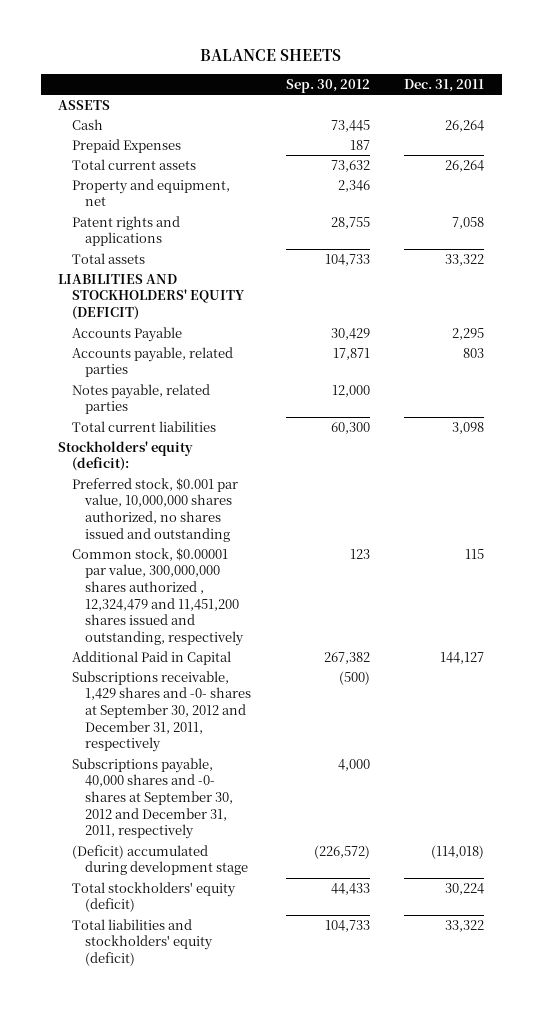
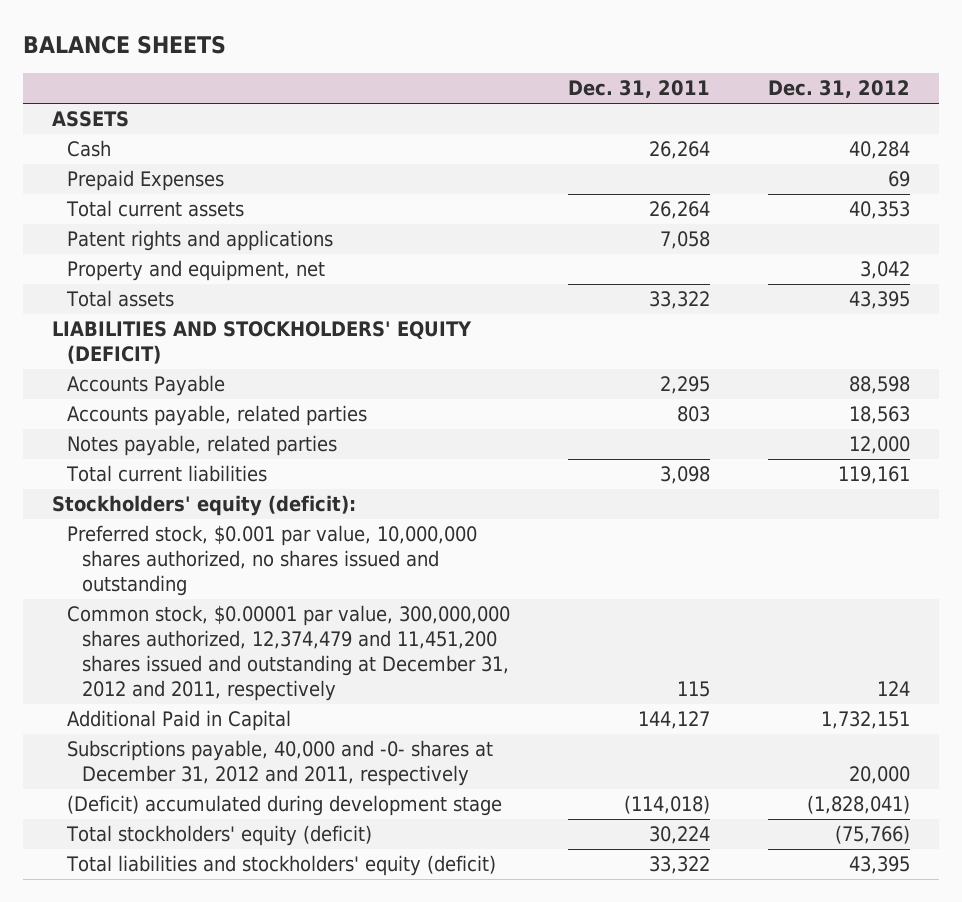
[285,79,370,94] Sep. 30, 2012 -> none
none -> [768,80,911,99] Dec. 31, 2012
[71,178,230,207] Property and equipment, net -> [67,260,326,282] Property and equipment, net
[71,547,244,646] Common stock, $0.00001 par value, 300,000,000 shares authorized , 12,324,479 and 11,451,200 shares issued and outstanding, respectively -> [67,605,511,701] Common stock, $0.00001 par value, 300,000,000 shares authorized, 12,374,479 and 11,451,200 shares issued and outstanding at December 31, 2012 and 2011, respectively
[71,670,251,753] Subscriptions receivable, 1,429 shares and -0- shares at September 30, 2012 and December 31, 2011, respectively -> none
[71,757,233,840] Subscriptions payable, 40,000 shares and -0- shares at September 30, 2012 and December 31, 2011, respectively -> [67,740,494,787] Subscriptions payable, 40,000 and -0- shares at December 31, 2012 and 2011, respectively

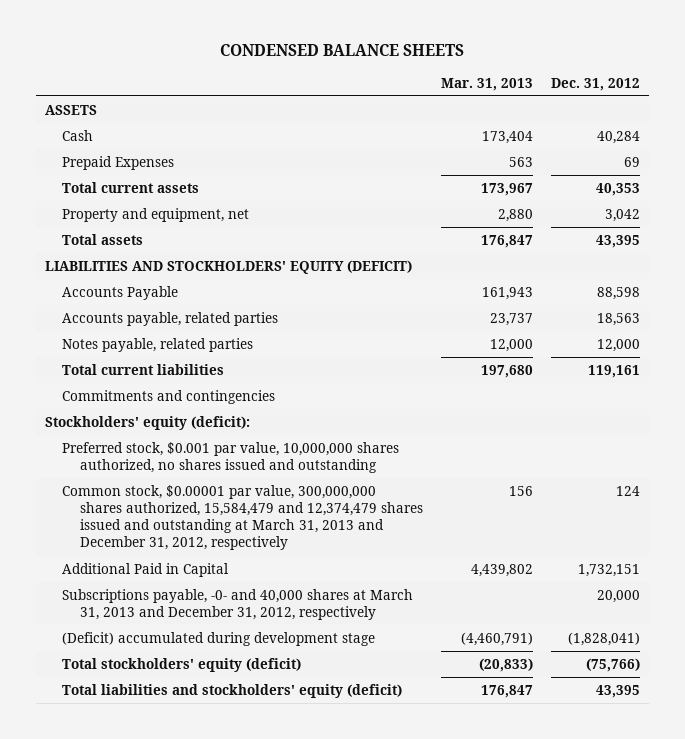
[23,35,227,55] BALANCE SHEETS -> [220,44,465,57] CONDENSED BALANCE SHEETS
[568,80,711,99] Dec. 31, 2011 -> none
none -> [440,77,533,91] Mar. 31, 2013
[67,230,334,252] Patent rights and applications -> none
none -> [62,389,276,404] Commitments and contingencies
[67,605,511,701] Common stock, $0.00001 par value, 300,000,000 shares authorized, 12,374,479 and 11,451,200 shares issued and outstanding at December 31, 2012 and 2011, respectively -> [62,484,423,551] Common stock, $0.00001 par value, 300,000,000 shares authorized, 15,584,479 and 12,374,479 shares issued and outstanding at March 31, 2013 and December 31, 2012, respectively
[67,740,494,787] Subscriptions payable, 40,000 and -0- shares at December 31, 2012 and 2011, respectively -> [62,588,414,621] Subscriptions payable, -0- and 40,000 shares at March 31, 2013 and December 31, 2012, respectively

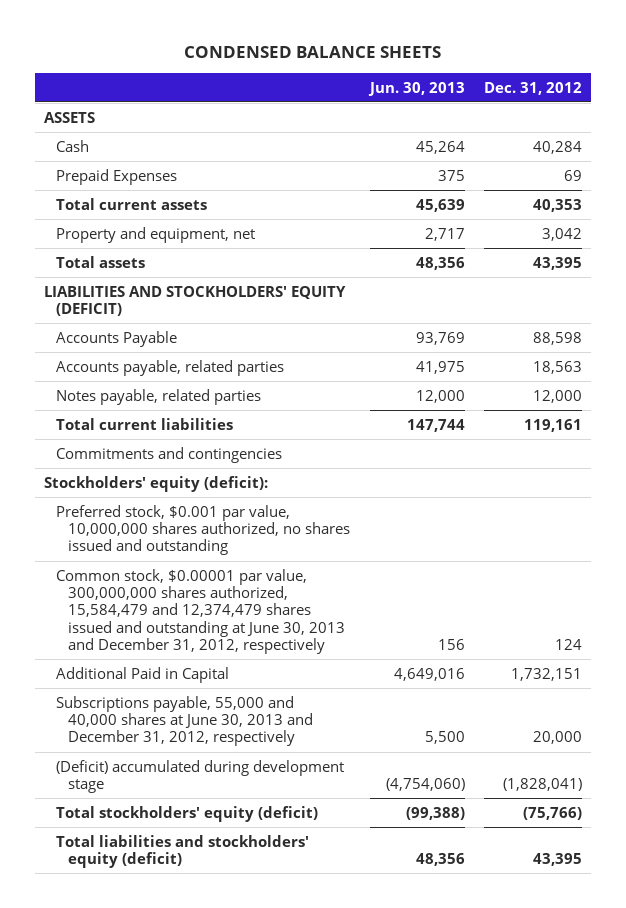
[440,77,533,91] Mar. 31, 2013 -> none
none -> [367,81,465,96] Jun. 30, 2013
[62,484,423,551] Common stock, $0.00001 par value, 300,000,000 shares authorized, 15,584,479 and 12,374,479 shares issued and outstanding at March 31, 2013 and December 31, 2012, respectively -> [56,568,346,655] Common stock, $0.00001 par value, 300,000,000 shares authorized, 15,584,479 and 12,374,479 shares issued and outstanding at June 30, 2013 and December 31, 2012, respectively
[62,588,414,621] Subscriptions payable, -0- and 40,000 shares at March 31, 2013 and December 31, 2012, respectively -> [56,695,314,747] Subscriptions payable, 55,000 and 40,000 shares at June 30, 2013 and December 31, 2012, respectively

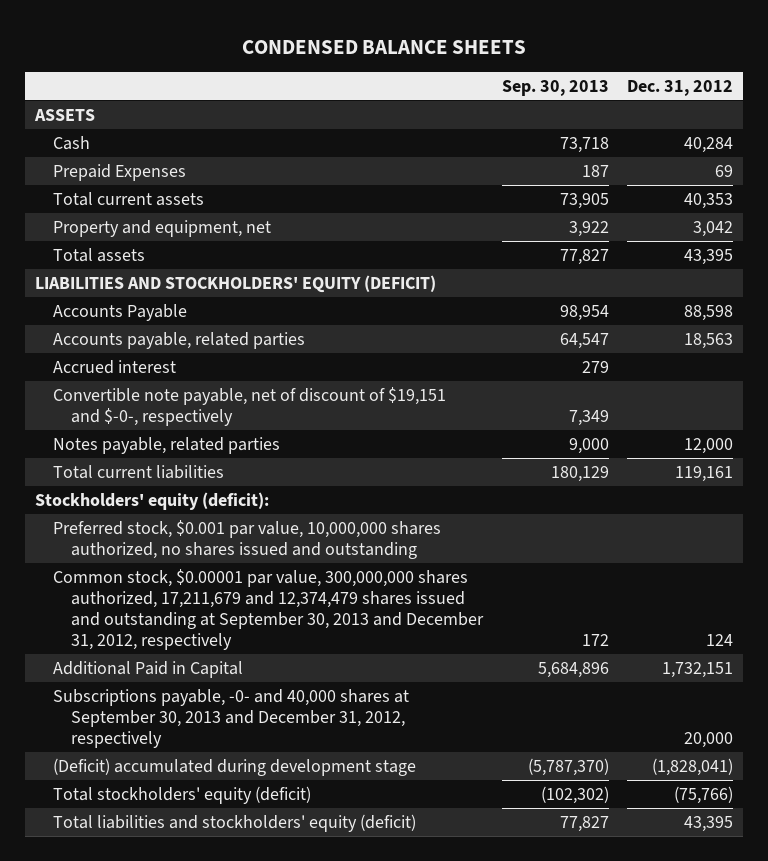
[367,81,465,96] Jun. 30, 2013 -> none
none -> [501,79,609,96] Sep. 30, 2013
none -> [52,360,176,375] Accrued interest
none -> [52,387,446,427] Convertible note payable, net of discount of $19,151 and $-0-, respectively
[56,446,283,463] Commitments and contingencies -> none
[56,568,346,655] Common stock, $0.00001 par value, 300,000,000 shares authorized, 15,584,479 and 12,374,479 shares issued and outstanding at June 30, 2013 and December 31, 2012, respectively -> [52,569,485,650] Common stock, $0.00001 par value, 300,000,000 shares authorized, 17,211,679 and 12,374,479 shares issued and outstanding at September 30, 2013 and December 31, 2012, respectively
[56,695,314,747] Subscriptions payable, 55,000 and 40,000 shares at June 30, 2013 and December 31, 2012, respectively -> [52,689,409,748] Subscriptions payable, -0- and 40,000 shares at September 30, 2013 and December 31, 2012, respectively

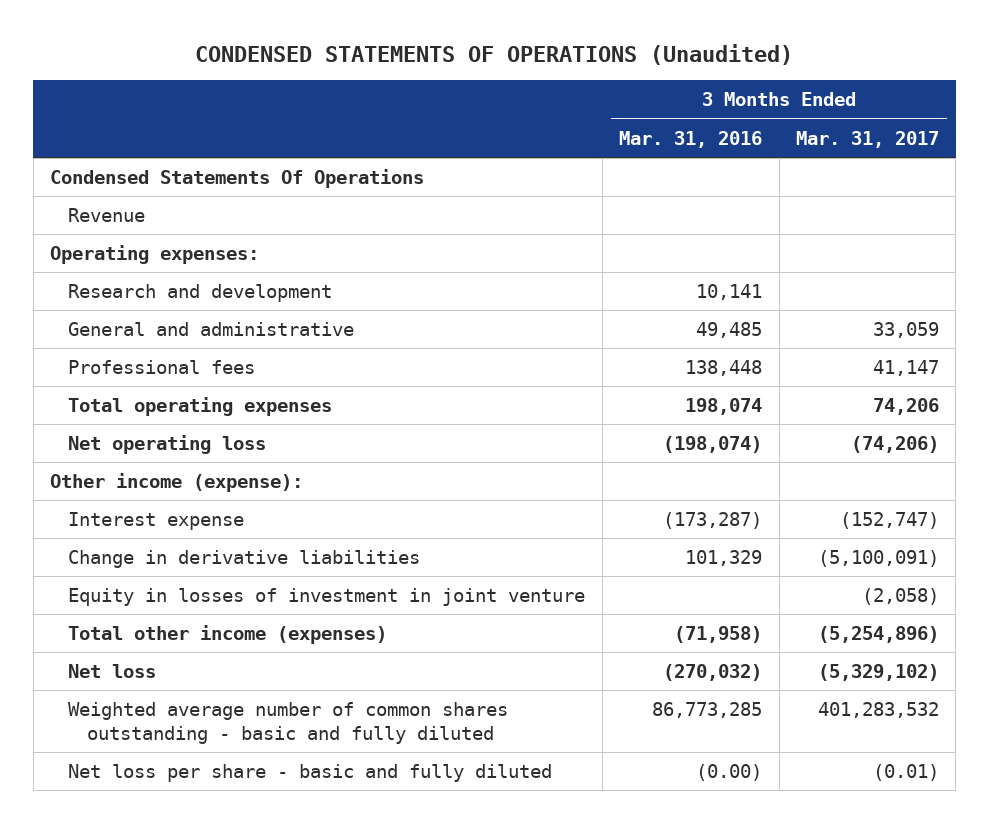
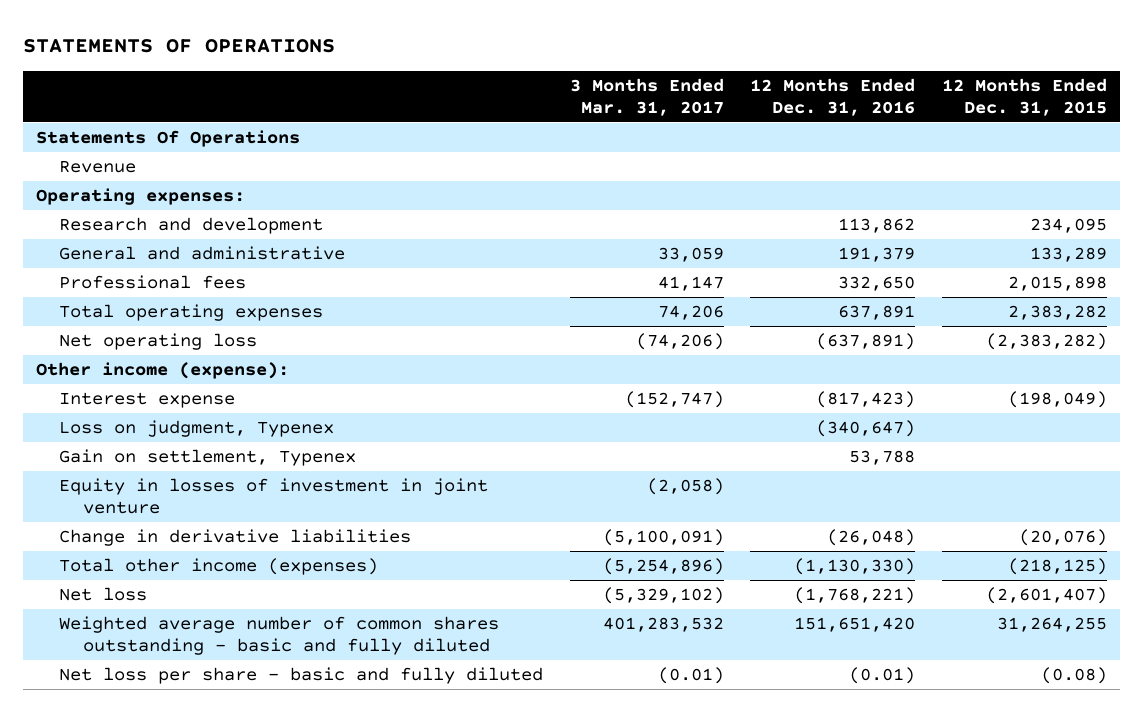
[195,43,794,65] CONDENSED STATEMENTS OF OPERATIONS (Unaudited) -> [22,39,335,54] STATEMENTS OF OPERATIONS
[619,130,763,148] Mar. 31, 2016 -> none
none -> [750,78,916,117] 12 Months Ended Dec. 31, 2016
none -> [941,78,1107,117] 12 Months Ended Dec. 31, 2015
[49,168,424,188] Condensed Statements Of Operations -> [35,129,300,147] Statements Of Operations
none -> [59,419,335,437] Loss on judgment, Typenex
none -> [59,448,357,466] Gain on settlement, Typenex
[68,549,421,568] Change in derivative liabilities -> [59,528,412,546] Change in derivative liabilities

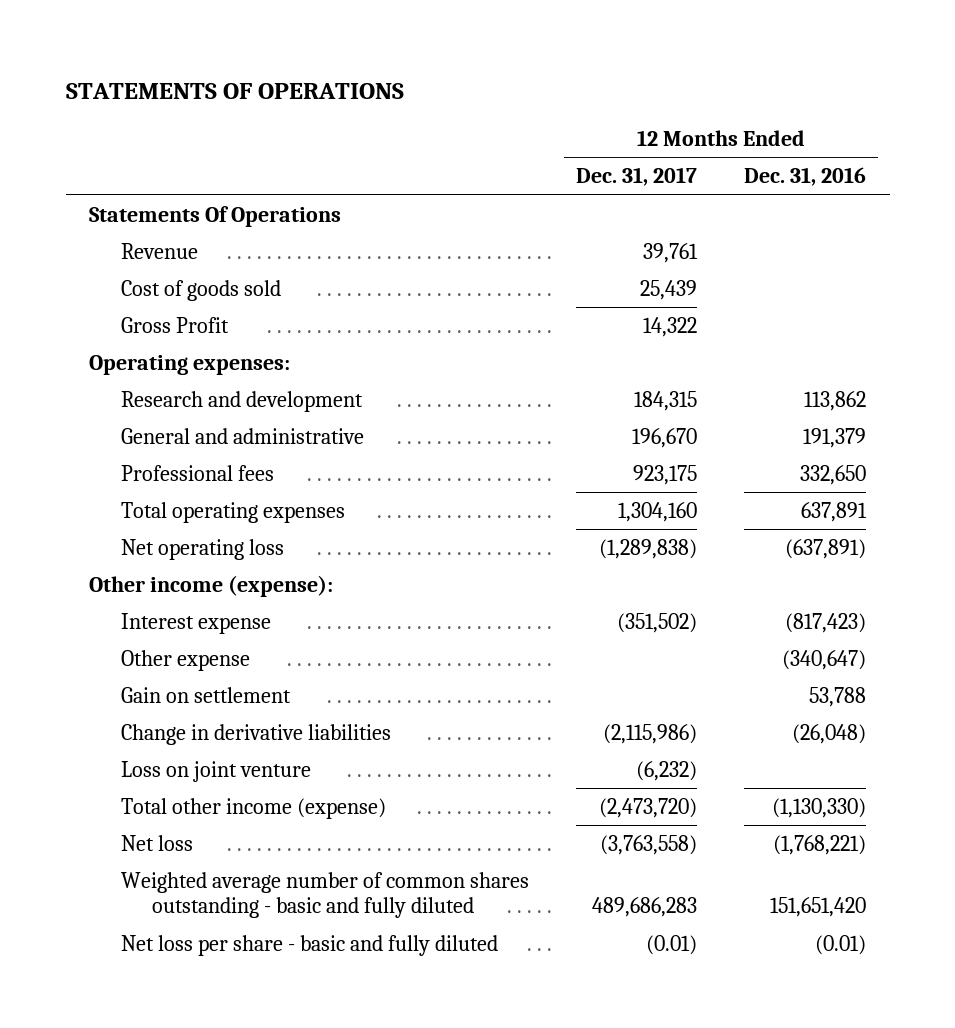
[569,78,724,117] 3 Months Ended Mar. 31, 2017 -> none
[941,78,1107,117] 12 Months Ended Dec. 31, 2015 -> none
none -> [575,167,697,187] Dec. 31, 2017
none -> [120,279,281,301] Cost of goods sold
none -> [120,316,229,333] Gross Profit
[59,477,489,514] Equity in losses of investment in joint venture -> none
[59,419,335,437] Loss on judgment, Typenex -> [120,649,250,671] Other expense
[59,448,357,466] Gain on settlement, Typenex -> [120,686,291,703] Gain on settlement
none -> [120,760,311,782] Loss on joint venture
[59,557,379,575] Total other income (expenses) -> [120,797,386,819] Total other income (expense)

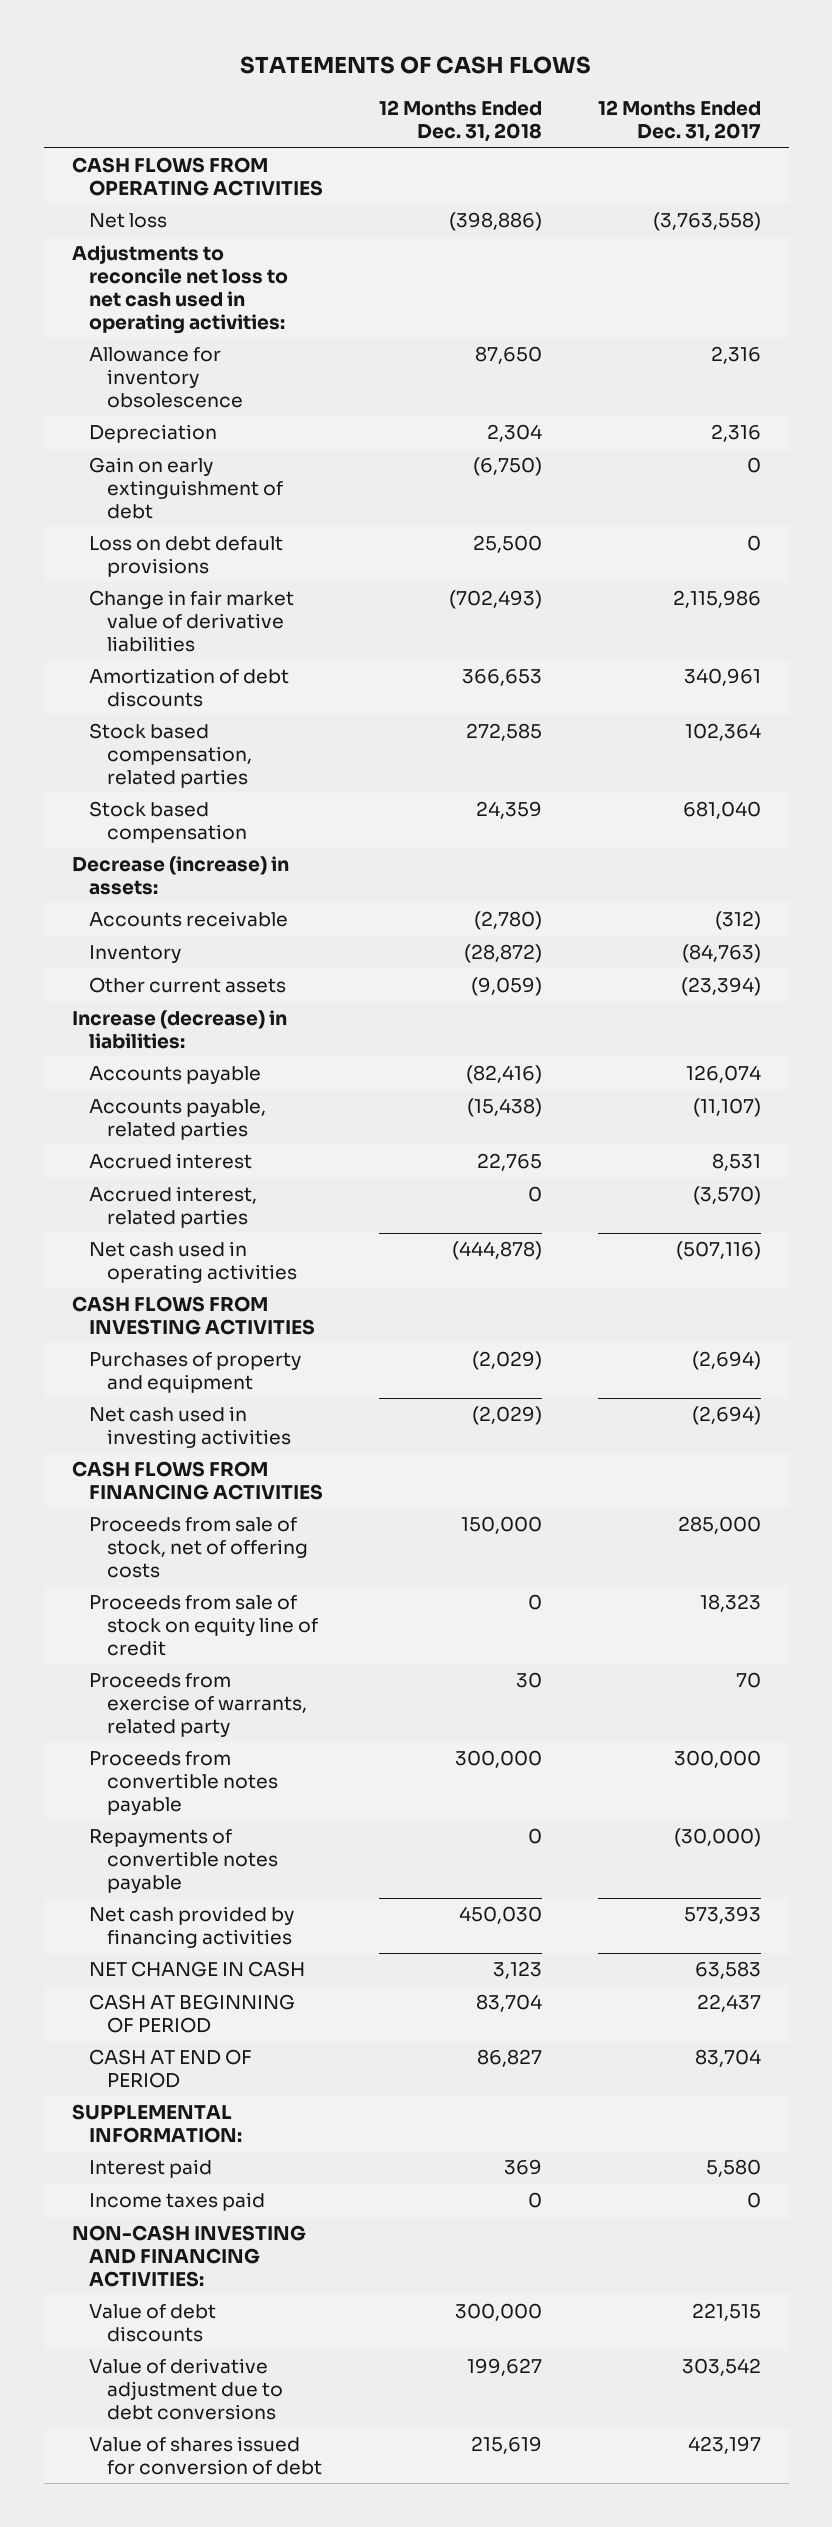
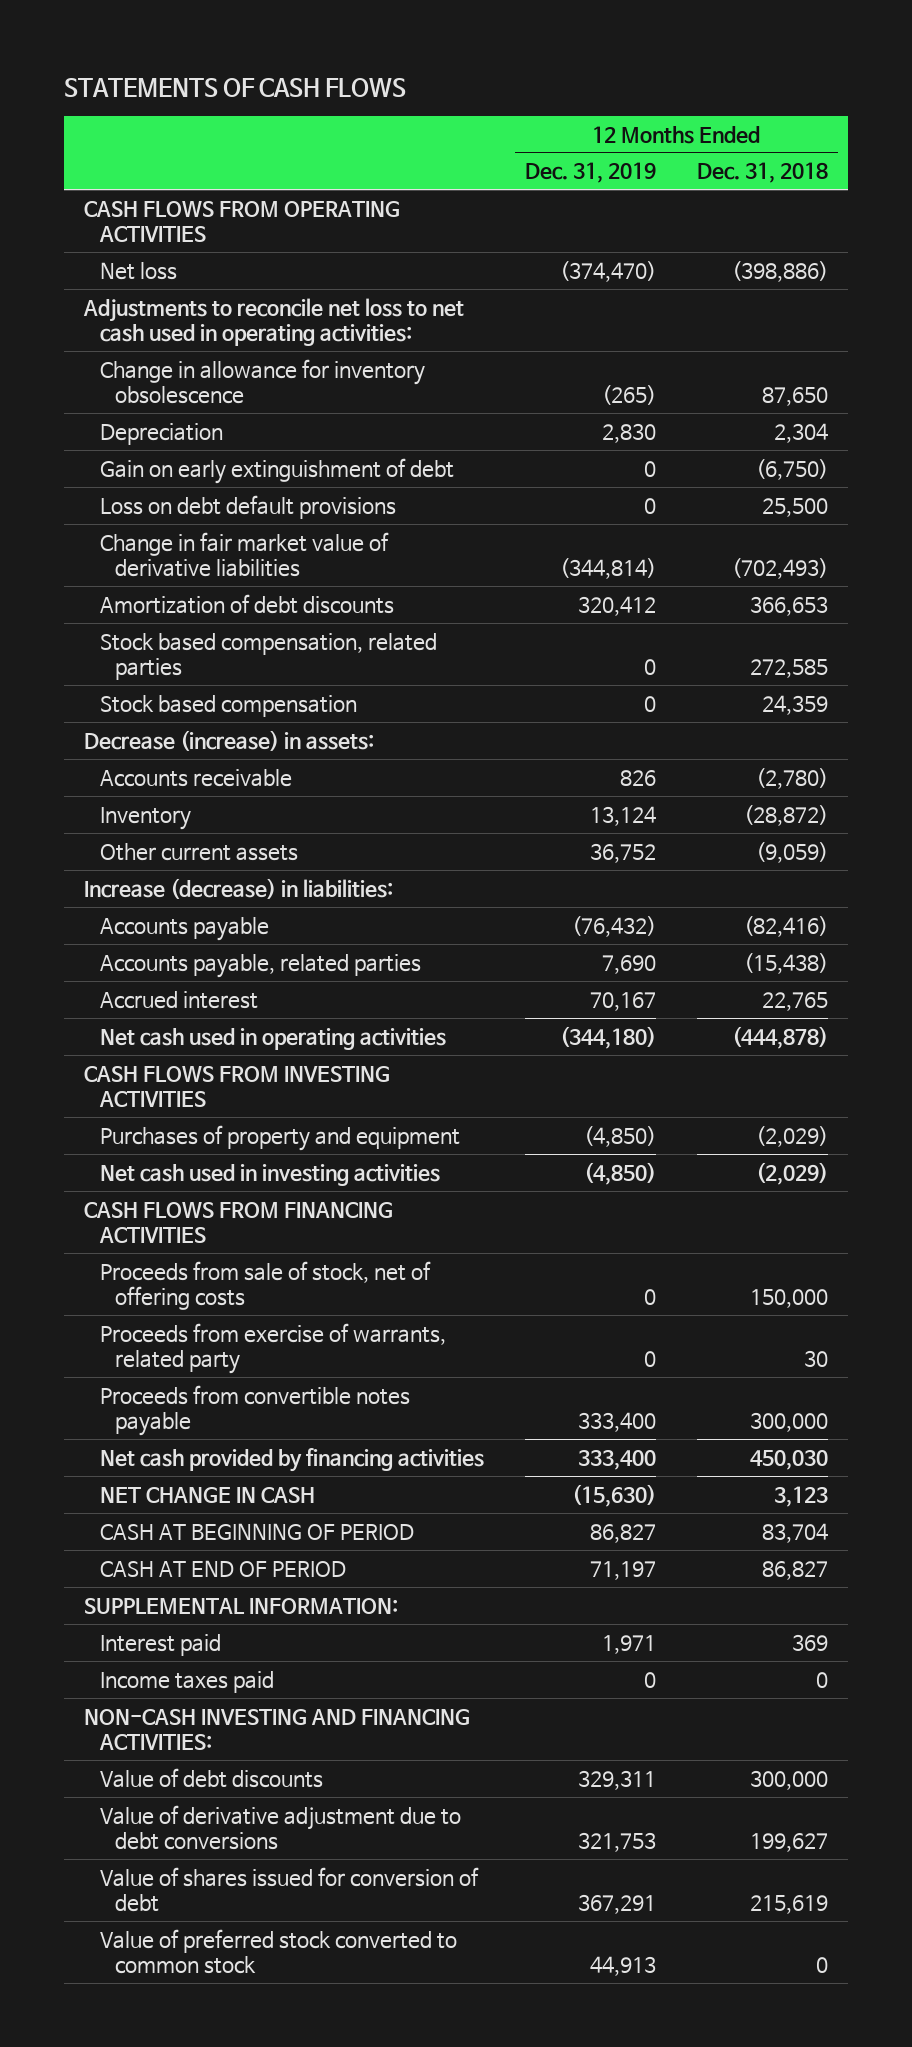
[597,100,761,143] 12 Months Ended Dec. 31, 2017 -> none
none -> [524,162,656,184] Dec. 31, 2019
[89,347,243,408] Allowance for inventory obsolescence -> [99,358,425,405] Change in allowance for inventory obsolescence
[89,1186,258,1229] Accrued interest, related parties -> none
[89,1595,318,1656] Proceeds from sale of stock on equity line of credit -> none
[89,1829,278,1893] Repayments of convertible notes payable -> none
none -> [99,1928,457,1975] Value of preferred stock converted to common stock

